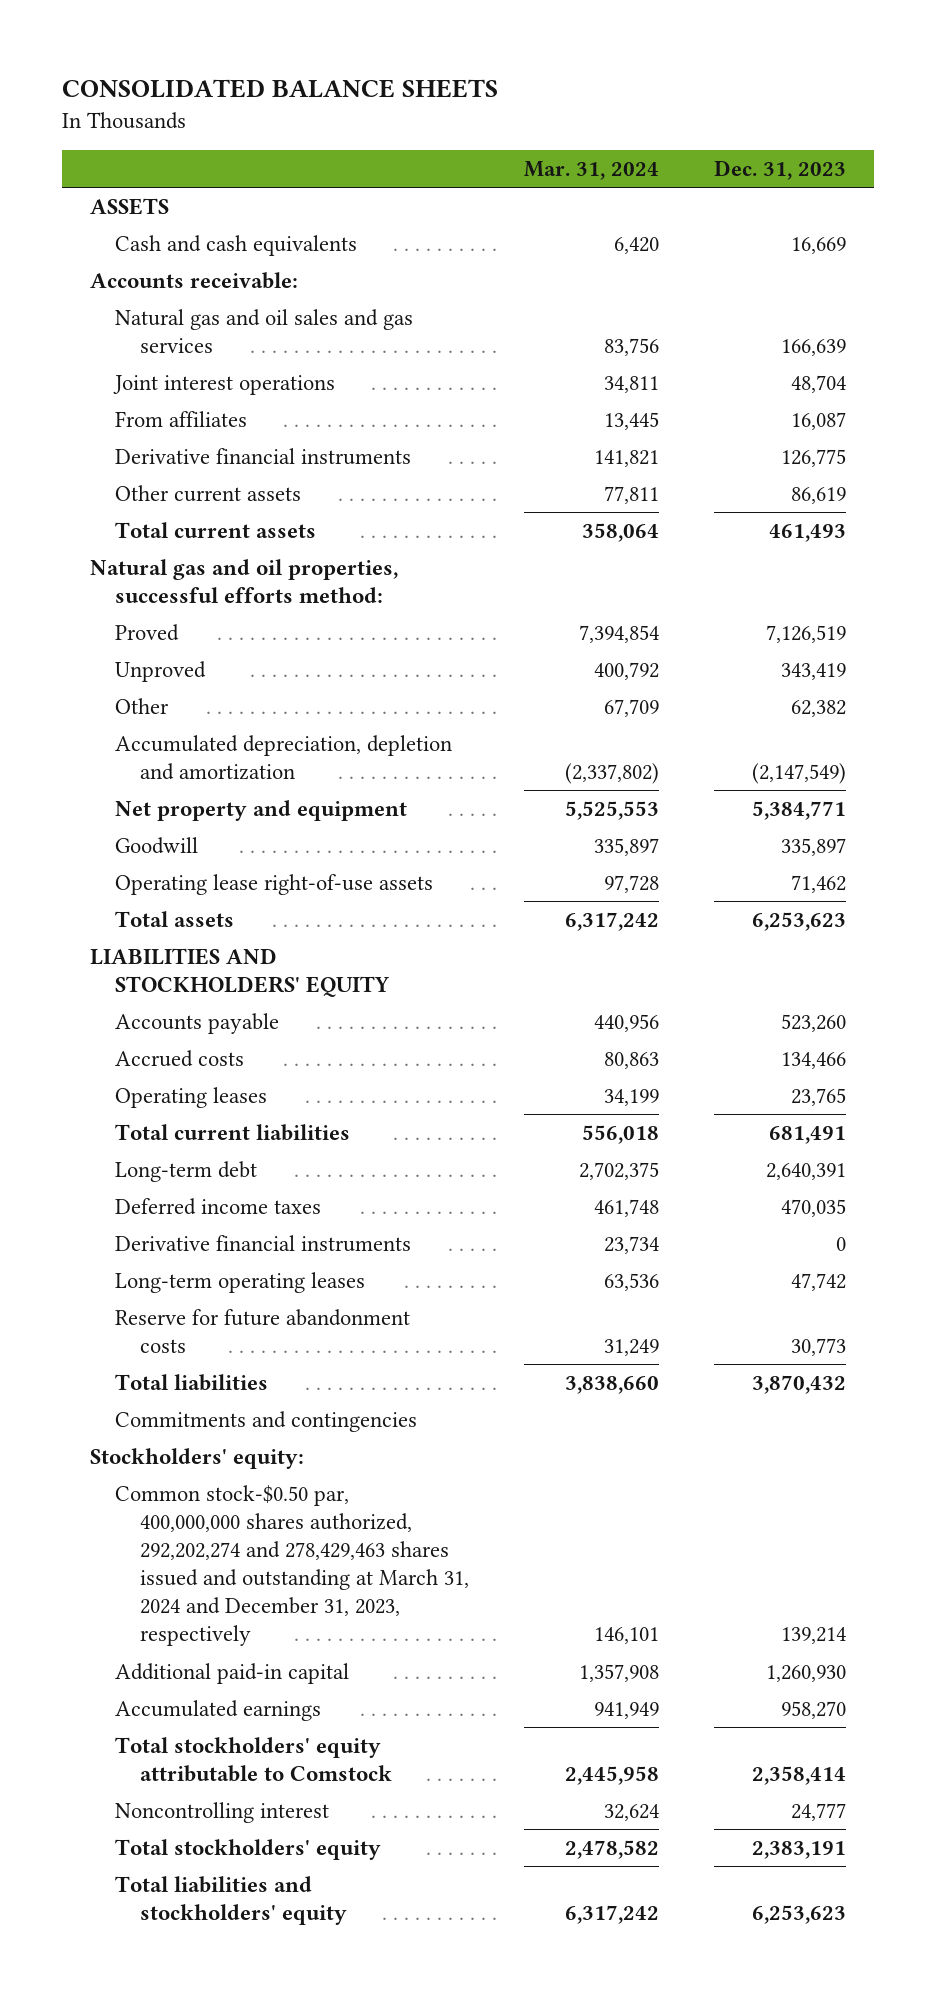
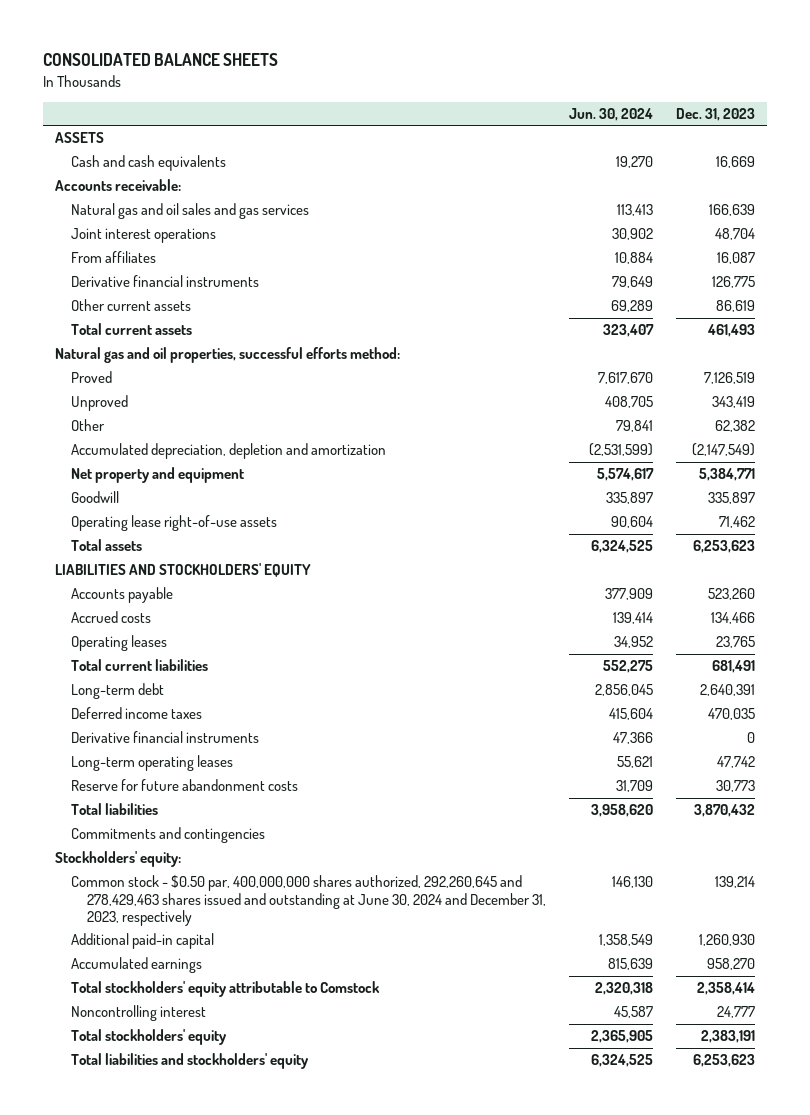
[524,160,660,180] Mar. 31, 2024 -> none
none -> [569,107,654,121] Jun. 30, 2024
[115,1484,469,1647] Common stock-$0.50 par, 400,000,000 shares authorized, 292,202,274 and 278,429,463 shares issued and outstanding at March 31, 2024 and December 31, 2023, respectively -> [70,875,547,926] Common stock - $0.50 par, 400,000,000 shares authorized, 292,260,645 and 278,429,463 shares issued and outstanding at June 30, 2024 and December 31, 2023, respectively

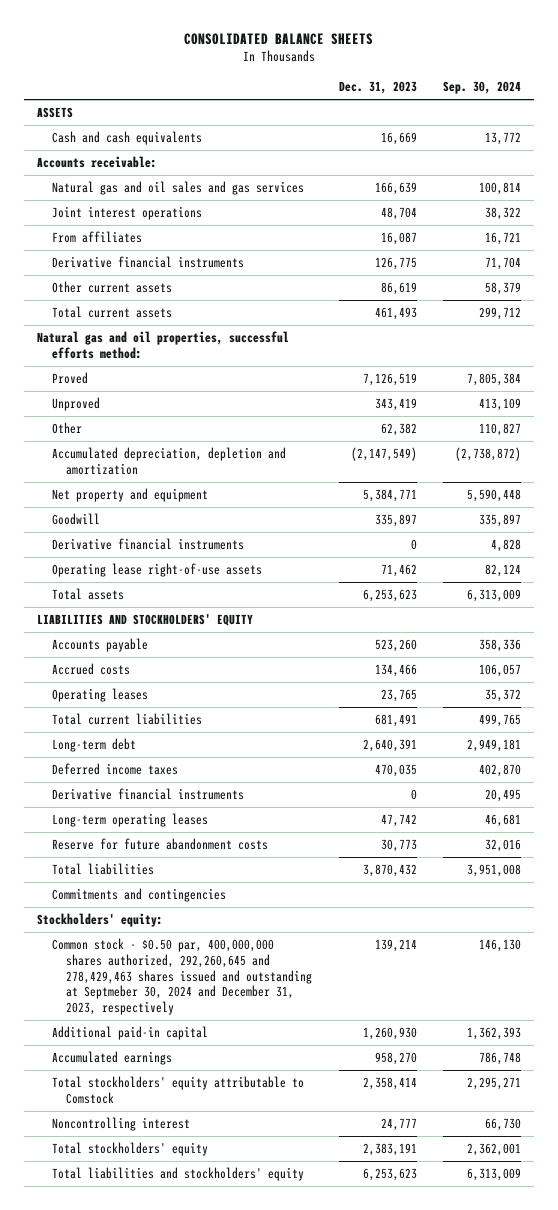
[569,107,654,121] Jun. 30, 2024 -> none
none -> [442,81,521,95] Sep. 30, 2024
none -> [51,537,244,550] Derivative financial instruments
[70,875,547,926] Common stock - $0.50 par, 400,000,000 shares authorized, 292,260,645 and 278,429,463 shares issued and outstanding at June 30, 2024 and December 31, 2023, respectively -> [51,937,313,1016] Common stock - $0.50 par, 400,000,000 shares authorized, 292,260,645 and 278,429,463 shares issued and outstanding at Septmeber 30, 2024 and December 31, 2023, respectively

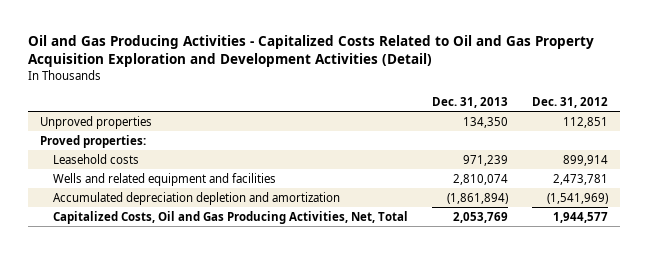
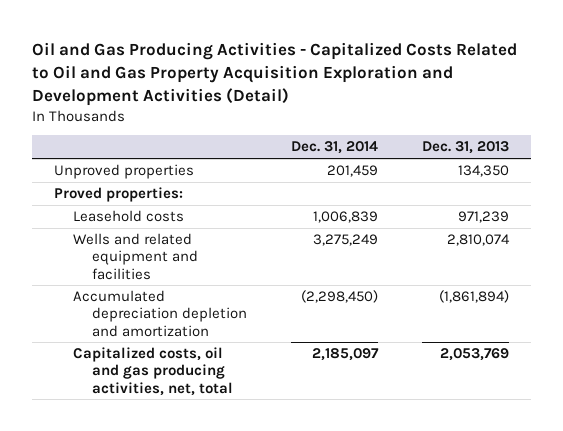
[532,96,609,108] Dec. 31, 2012 -> none
none -> [291,141,379,155] Dec. 31, 2014
[53,210,409,224] Capitalized Costs, Oil and Gas Producing Activities, Net, Total -> [73,347,234,396] Capitalized costs, oil and gas producing activities, net, total

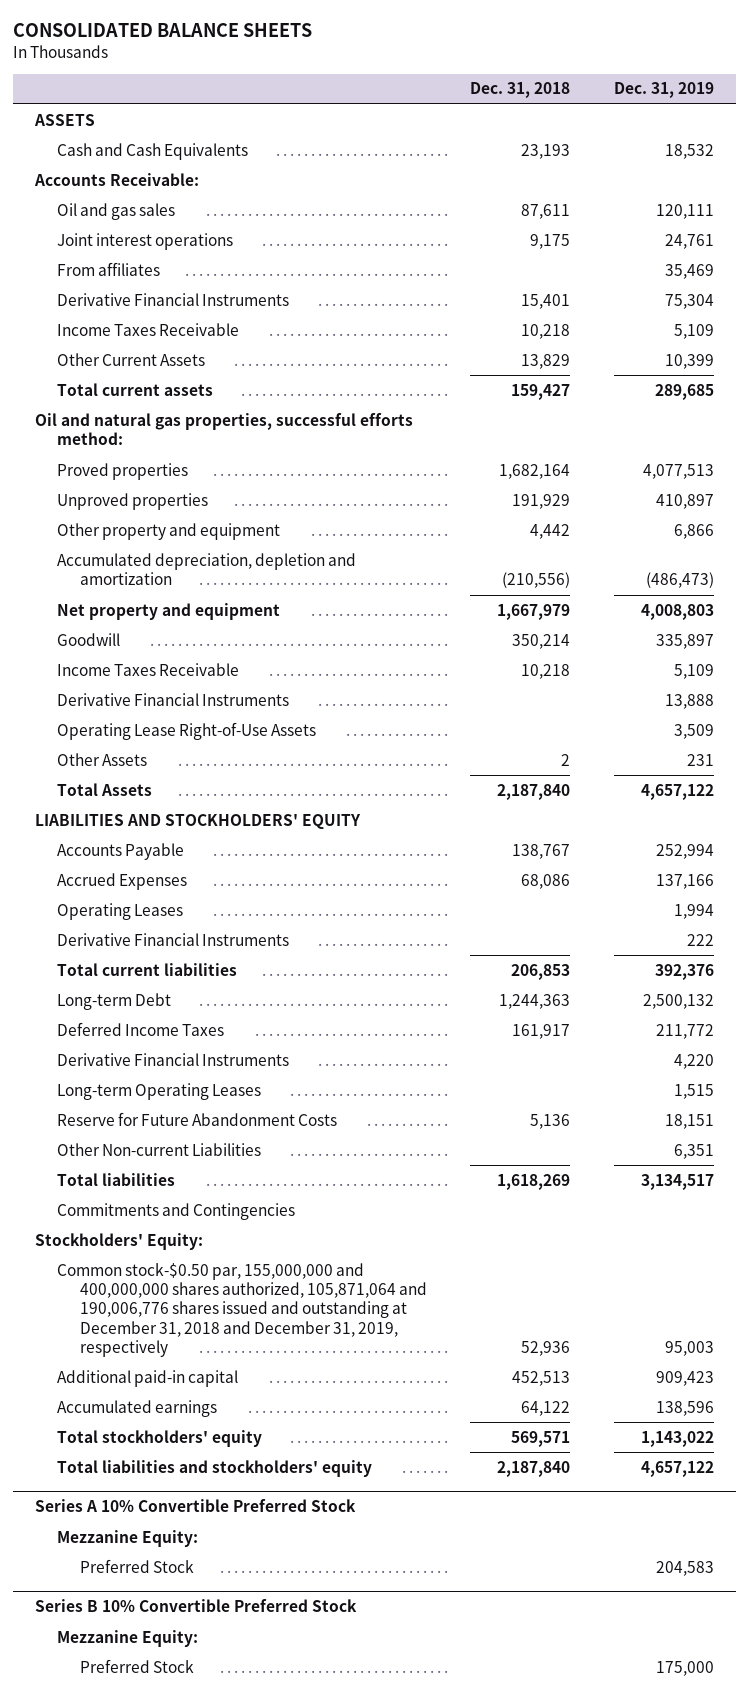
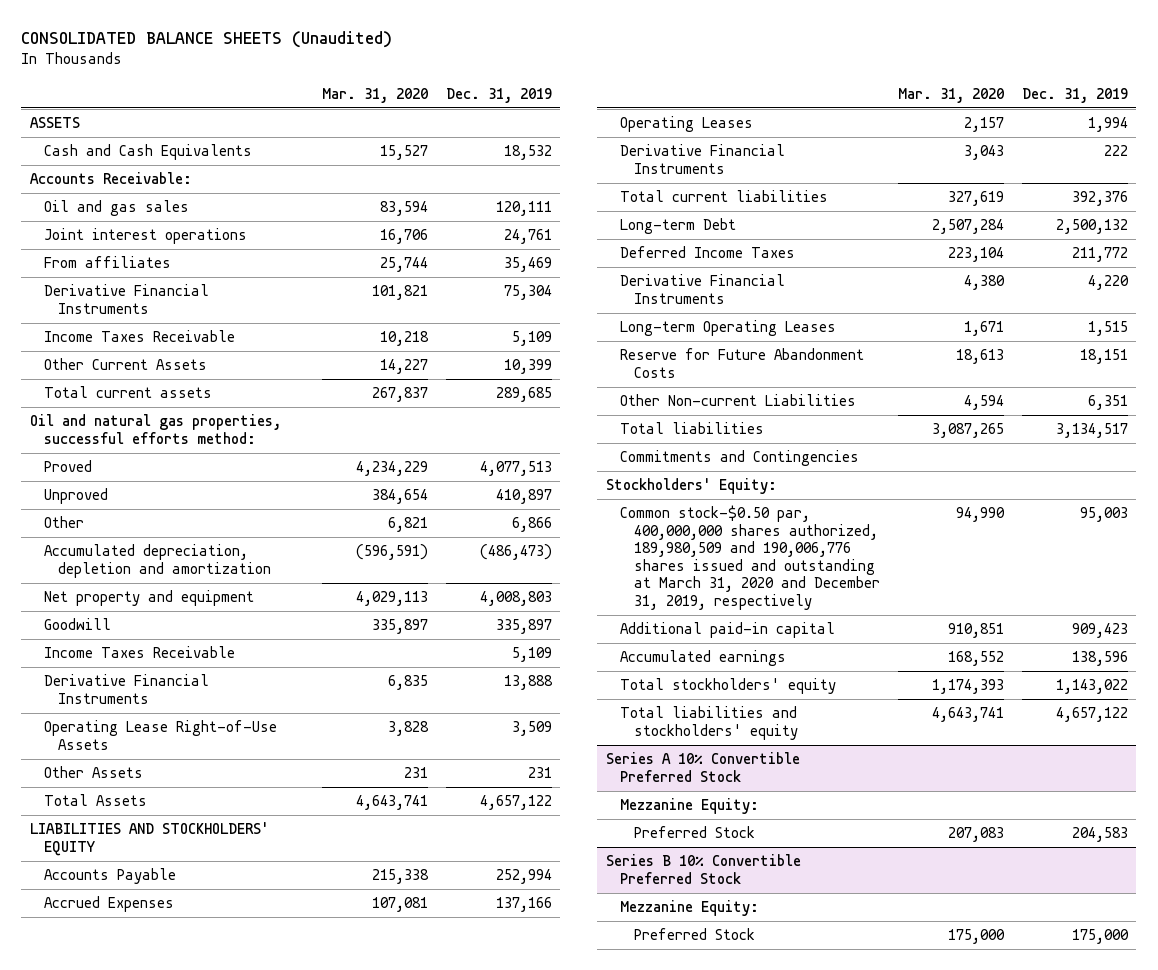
[12,23,312,38] CONSOLIDATED BALANCE SHEETS -> [21,31,393,49] CONSOLIDATED BALANCE SHEETS (Unaudited)
[470,82,571,99] Dec. 31, 2018 -> none
none -> [321,87,428,103] Mar. 31, 2020
[57,462,189,480] Proved properties -> [44,460,93,473] Proved
[57,492,209,510] Unproved properties -> [44,488,109,505] Unproved
[57,522,281,540] Other property and equipment -> [44,516,85,529] Other
[57,1262,427,1357] Common stock-$0.50 par, 155,000,000 and 400,000,000 shares authorized, 105,871,064 and 190,006,776 shares issued and outstanding at December 31, 2018 and December 31, 2019, respectively -> [620,505,881,610] Common stock-$0.50 par, 400,000,000 shares authorized, 189,980,509 and 190,006,776 shares issued and outstanding at March 31, 2020 and December 31, 2019, respectively

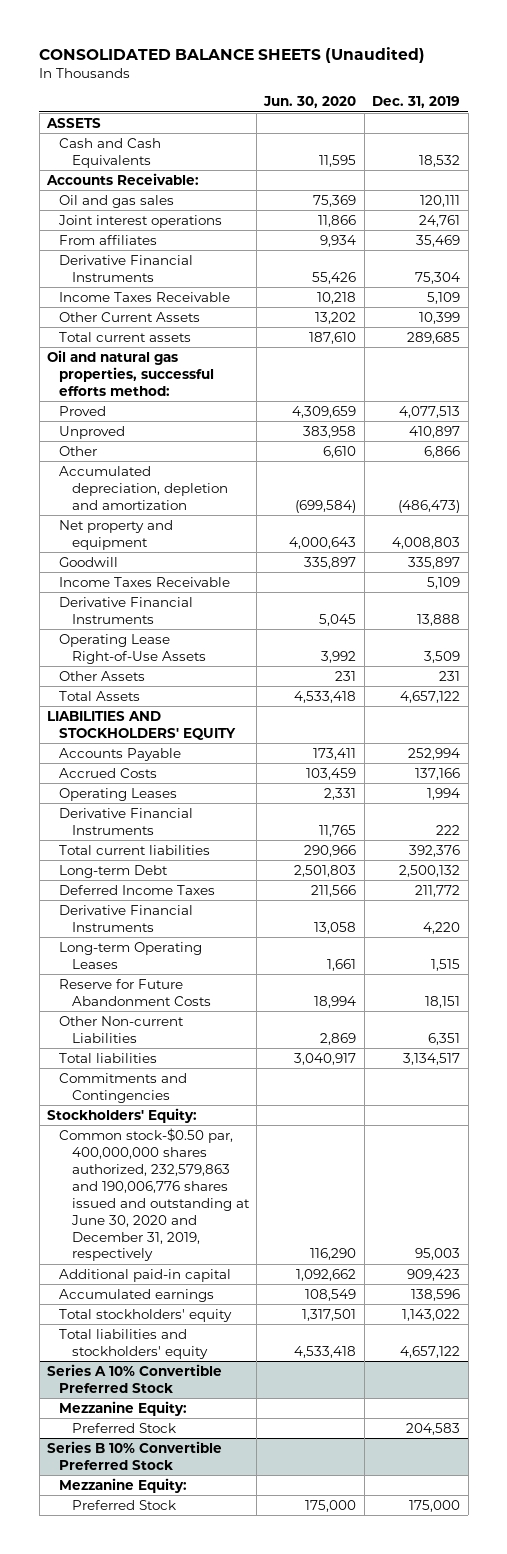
[321,87,428,103] Mar. 31, 2020 -> none
none -> [263,96,357,109] Jun. 30, 2020
[44,896,175,913] Accrued Expenses -> [59,767,158,778] Accrued Costs
[620,505,881,610] Common stock-$0.50 par, 400,000,000 shares authorized, 189,980,509 and 190,006,776 shares issued and outstanding at March 31, 2020 and December 31, 2019, respectively -> [59,1127,250,1262] Common stock-$0.50 par, 400,000,000 shares authorized, 232,579,863 and 190,006,776 shares issued and outstanding at June 30, 2020 and December 31, 2019, respectively

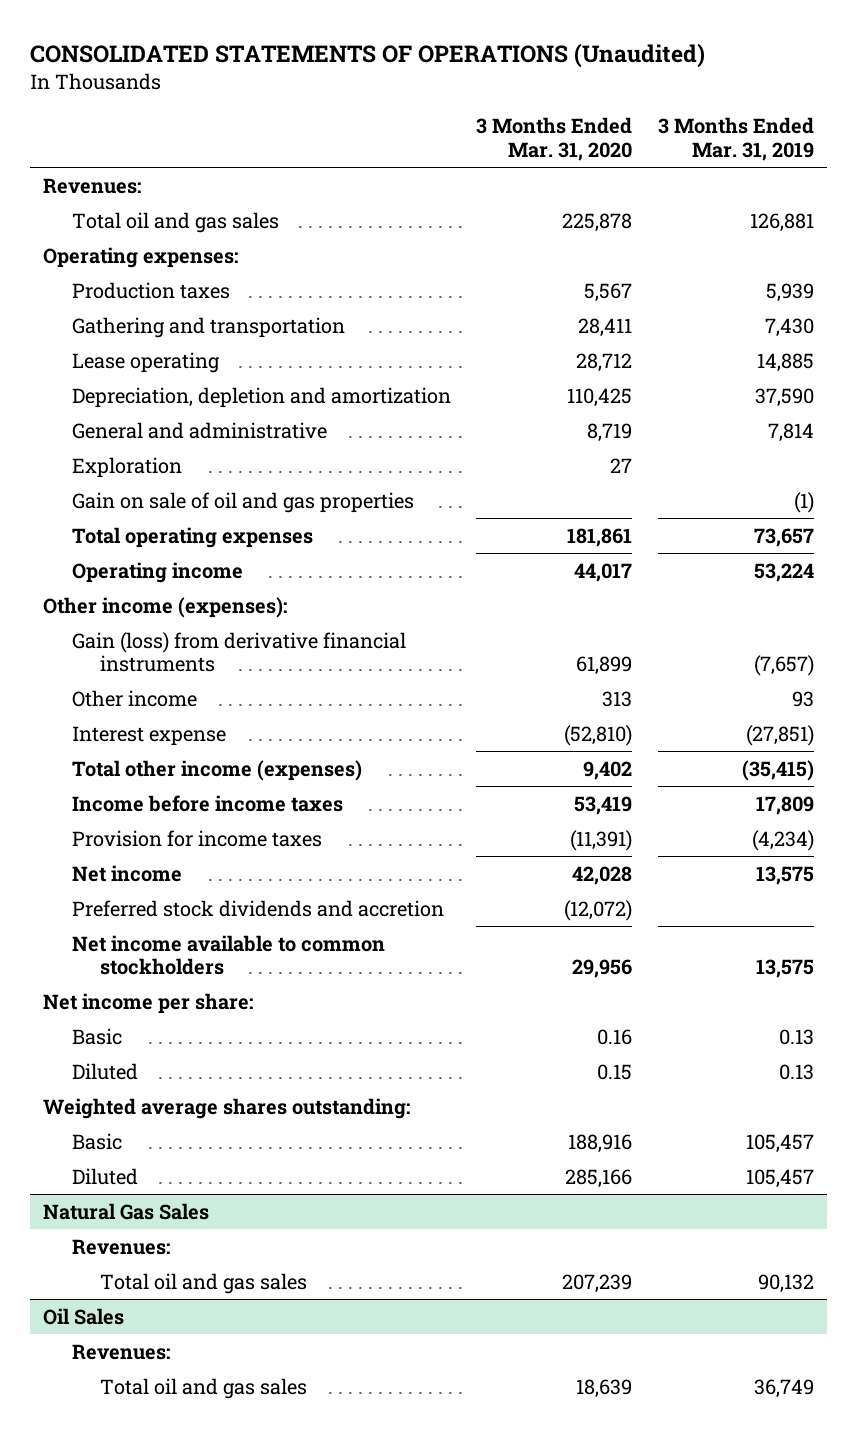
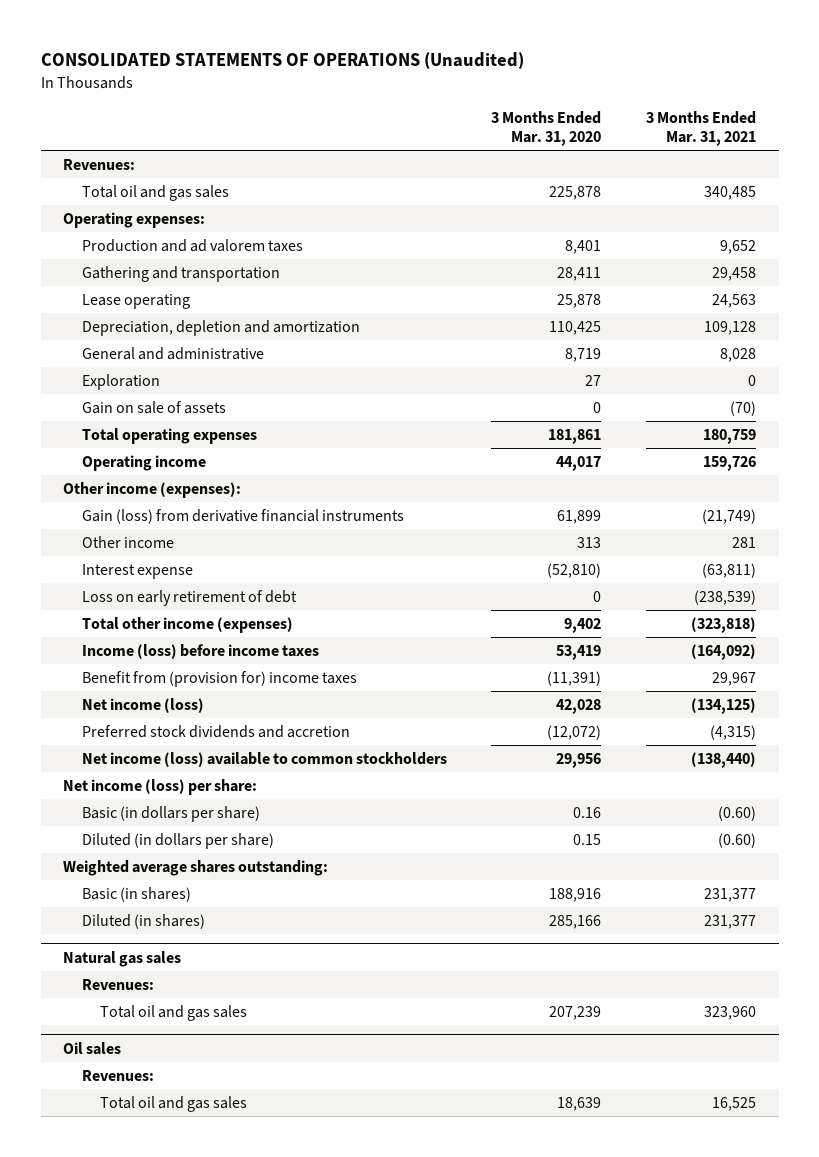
[657,117,814,162] 3 Months Ended Mar. 31, 2019 -> none
none -> [646,110,757,147] 3 Months Ended Mar. 31, 2021
[71,281,230,299] Production taxes -> [81,238,303,252] Production and ad valorem taxes
[584,282,633,302] 5,567 -> [565,239,602,254] 8,401
[576,352,633,372] 28,712 -> [557,293,602,308] 25,878
[71,491,414,513] Gain on sale of oil and gas properties -> none
none -> [81,400,226,414] Gain on sale of assets
none -> [81,589,297,606] Loss on early retirement of debt
[71,794,343,812] Income before income taxes -> [81,643,319,659] Income (loss) before income taxes
[71,829,322,847] Provision for income taxes -> [81,670,357,687] Benefit from (provision for) income taxes
[71,864,182,882] Net income -> [81,697,204,713] Net income (loss)
[71,934,385,976] Net income available to common stockholders -> [81,751,447,767] Net income (loss) available to common stockholders
[43,992,254,1014] Net income per share: -> [62,778,257,795] Net income (loss) per share:
[71,1027,122,1045] Basic -> [81,805,260,822] Basic (in dollars per share)
[71,1062,138,1080] Diluted -> [81,832,274,849] Diluted (in dollars per share)
[71,1132,122,1150] Basic -> [81,886,191,902] Basic (in shares)
[71,1167,138,1185] Diluted -> [81,913,205,929] Diluted (in shares)
[43,1202,210,1220] Natural Gas Sales -> [62,950,181,967] Natural gas sales
[43,1307,125,1325] Oil Sales -> [62,1041,121,1055] Oil sales

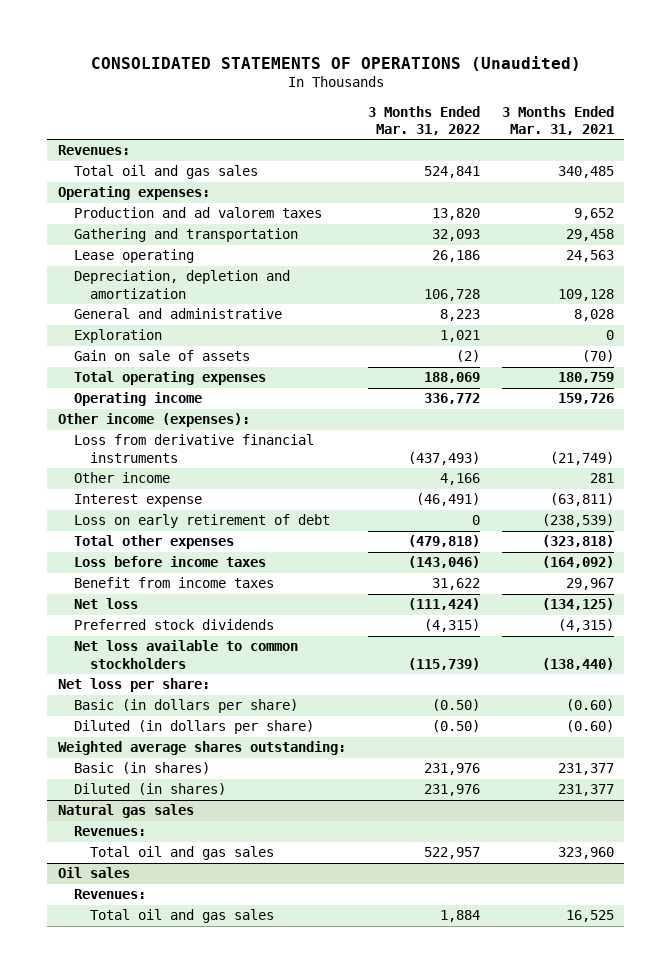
[491,110,602,147] 3 Months Ended Mar. 31, 2020 -> none
none -> [367,105,480,135] 3 Months Ended Mar. 31, 2022
[81,508,404,524] Gain (loss) from derivative financial instruments -> [73,434,314,463] Loss from derivative financial instruments
[81,616,293,633] Total other income (expenses) -> [73,535,234,550] Total other expenses
[81,643,319,659] Income (loss) before income taxes -> [73,556,266,568] Loss before income taxes
[81,670,357,687] Benefit from (provision for) income taxes -> [73,577,274,589] Benefit from income taxes
[81,697,204,713] Net income (loss) -> [73,598,138,610] Net loss
[81,724,350,738] Preferred stock dividends and accretion -> [73,619,274,631] Preferred stock dividends
[81,751,447,767] Net income (loss) available to common stockholders -> [73,640,298,669] Net loss available to common stockholders
[62,778,257,795] Net income (loss) per share: -> [58,678,211,693] Net loss per share:

